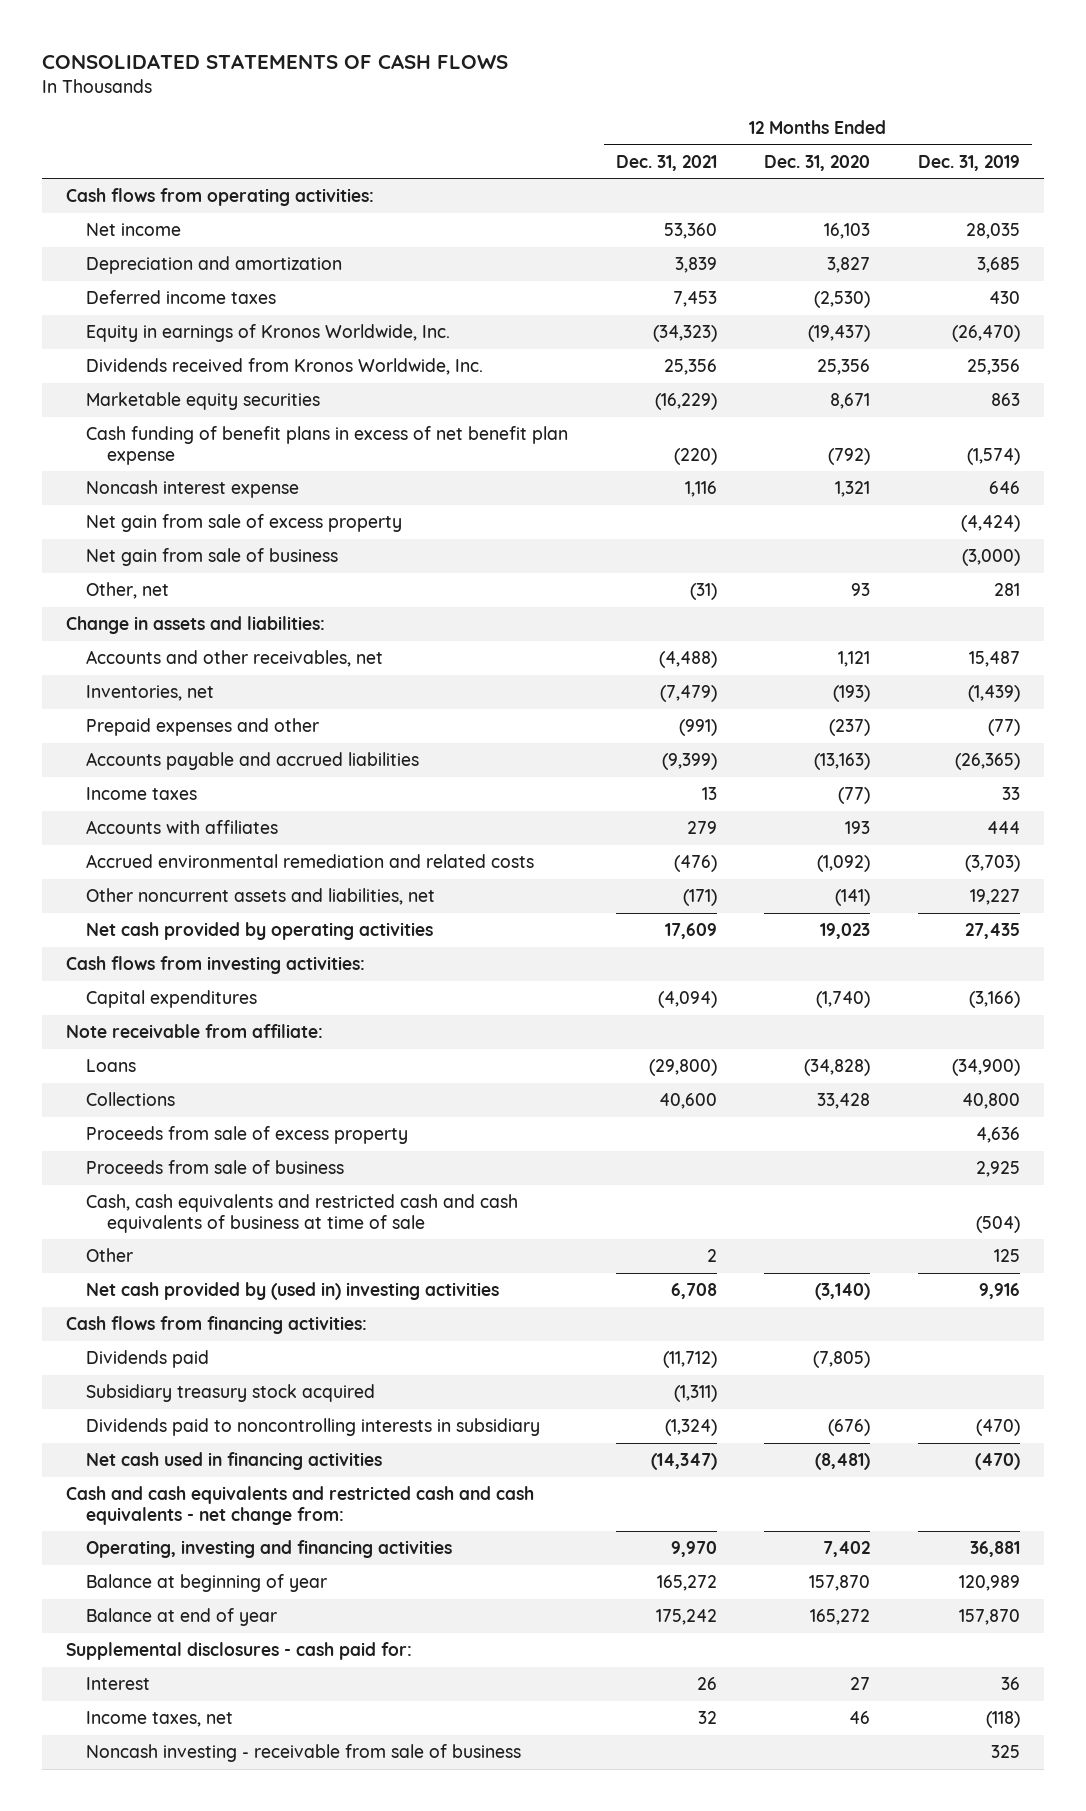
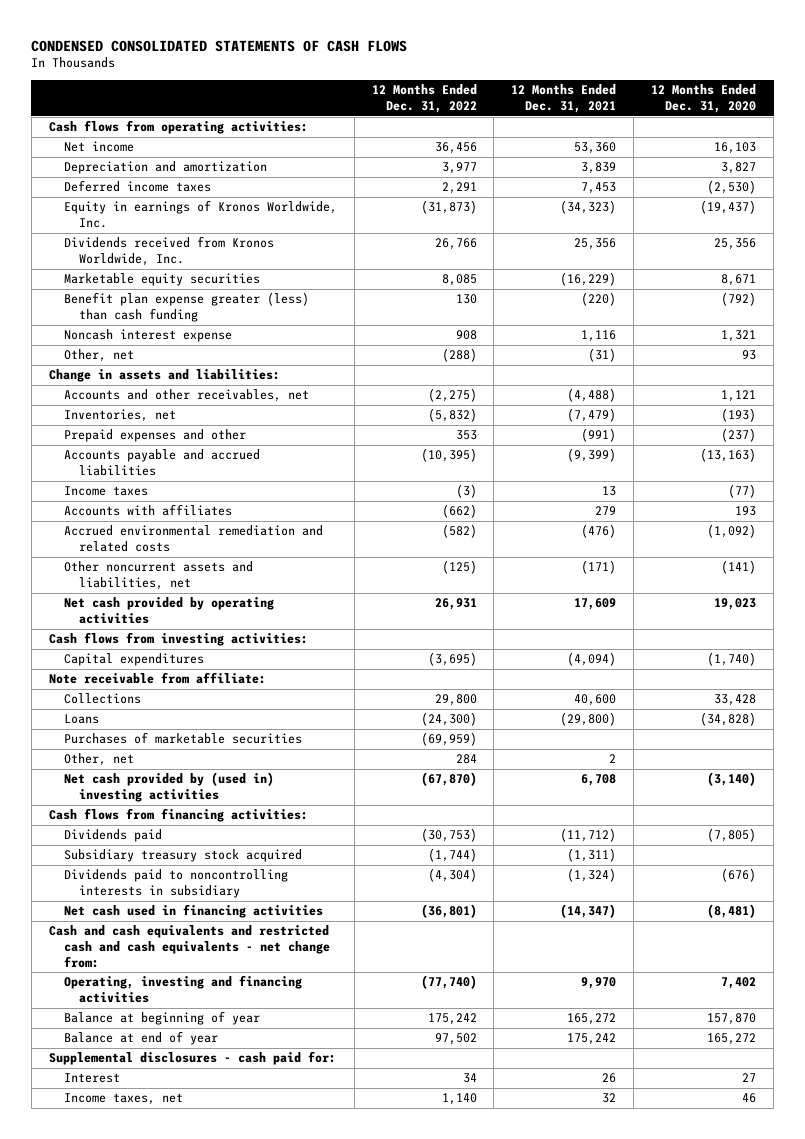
[41,54,508,70] CONSOLIDATED STATEMENTS OF CASH FLOWS -> [31,39,408,52] CONDENSED CONSOLIDATED STATEMENTS OF CASH FLOWS
[917,154,1020,171] Dec. 31, 2019 -> none
none -> [371,84,477,113] 12 Months Ended Dec. 31, 2022
[86,426,569,465] Cash funding of benefit plans in excess of net benefit plan expense -> [63,292,309,323] Benefit plan expense greater (less) than cash funding
[86,514,403,533] Net gain from sale of excess property -> none
[86,548,339,567] Net gain from sale of business -> none
[86,1126,409,1145] Proceeds from sale of excess property -> none
[86,1160,345,1175] Proceeds from sale of business -> none
[86,1194,519,1233] Cash, cash equivalents and restricted cash and cash equivalents of business at time of sale -> none
[86,1059,137,1073] Loans -> [63,714,99,725] Loans
none -> [63,732,302,745] Purchases of marketable securities
[86,1248,134,1263] Other -> [63,753,134,767] Other, net
[86,1744,522,1763] Noncash investing - receivable from sale of business -> none

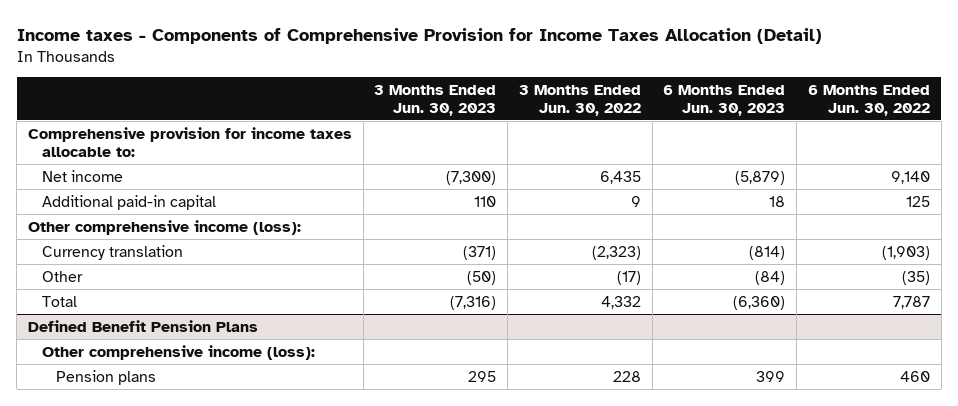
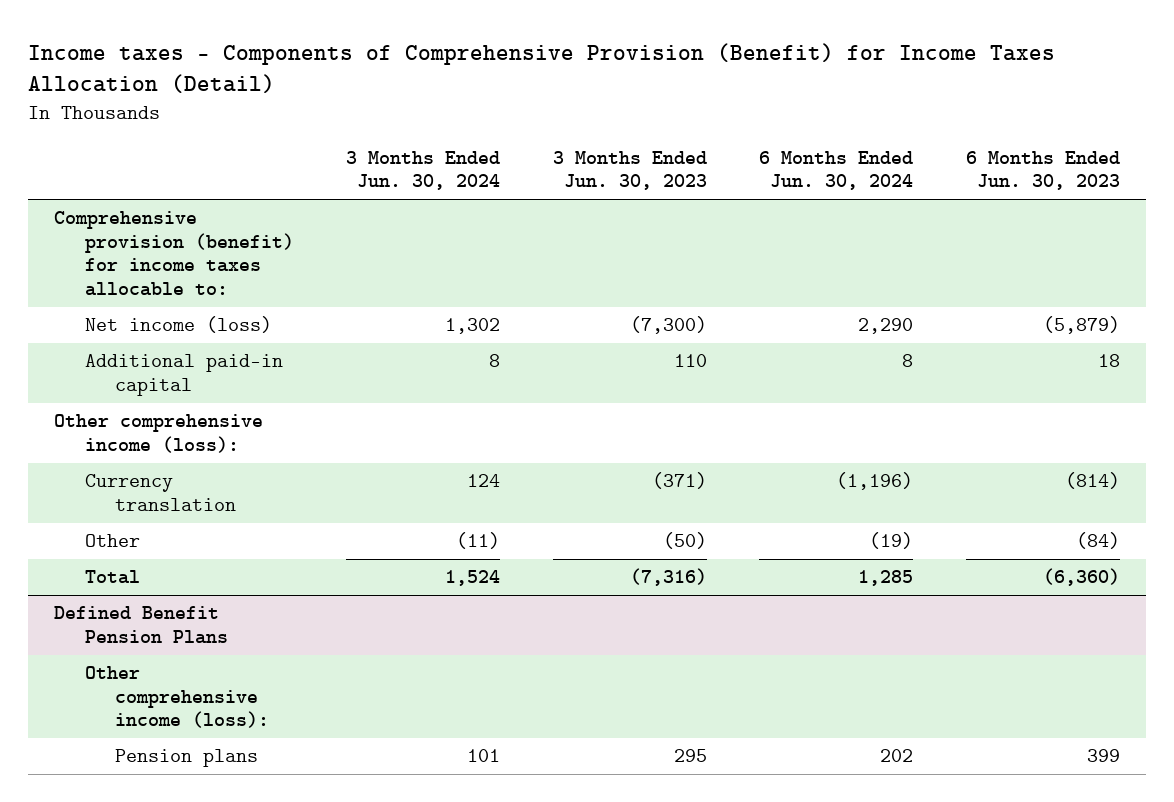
[16,27,822,44] Income taxes - Components of Comprehensive Provision for Income Taxes Allocation (Detail) -> [27,42,1055,94] Income taxes - Components of Comprehensive Provision (Benefit) for Income Taxes Allocation (Detail)
[518,84,641,116] 3 Months Ended Jun. 30, 2022 -> none
[807,84,930,116] 6 Months Ended Jun. 30, 2022 -> none
none -> [346,150,501,191] 3 Months Ended Jun. 30, 2024
none -> [759,150,914,191] 6 Months Ended Jun. 30, 2024
[28,126,353,157] Comprehensive provision for income taxes allocable to: -> [54,211,294,296] Comprehensive provision (benefit) for income taxes allocable to:
[42,169,124,182] Net income -> [84,316,272,334] Net income (loss)

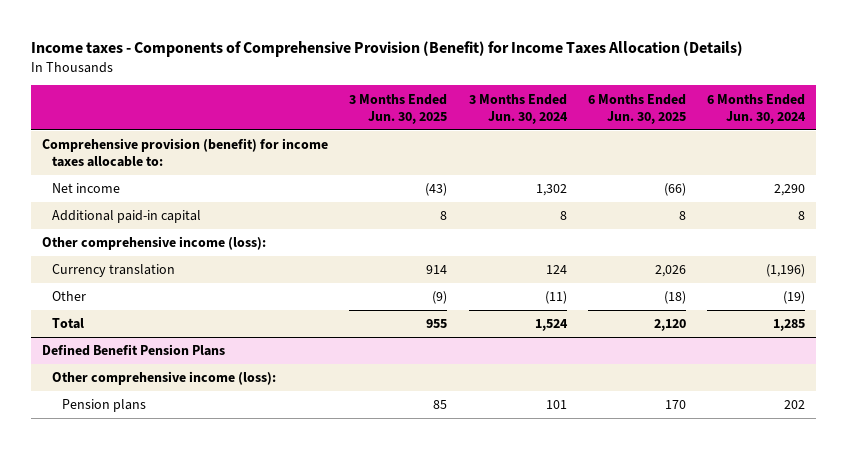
[27,42,1055,94] Income taxes - Components of Comprehensive Provision (Benefit) for Income Taxes Allocation (Detail) -> [31,40,744,57] Income taxes - Components of Comprehensive Provision (Benefit) for Income Taxes Allocation (Details)
[552,150,707,191] 3 Months Ended Jun. 30, 2023 -> none
[966,150,1121,191] 6 Months Ended Jun. 30, 2023 -> none
none -> [349,93,448,124] 3 Months Ended Jun. 30, 2025
none -> [588,93,687,124] 6 Months Ended Jun. 30, 2025
[84,316,272,334] Net income (loss) -> [52,183,121,194] Net income

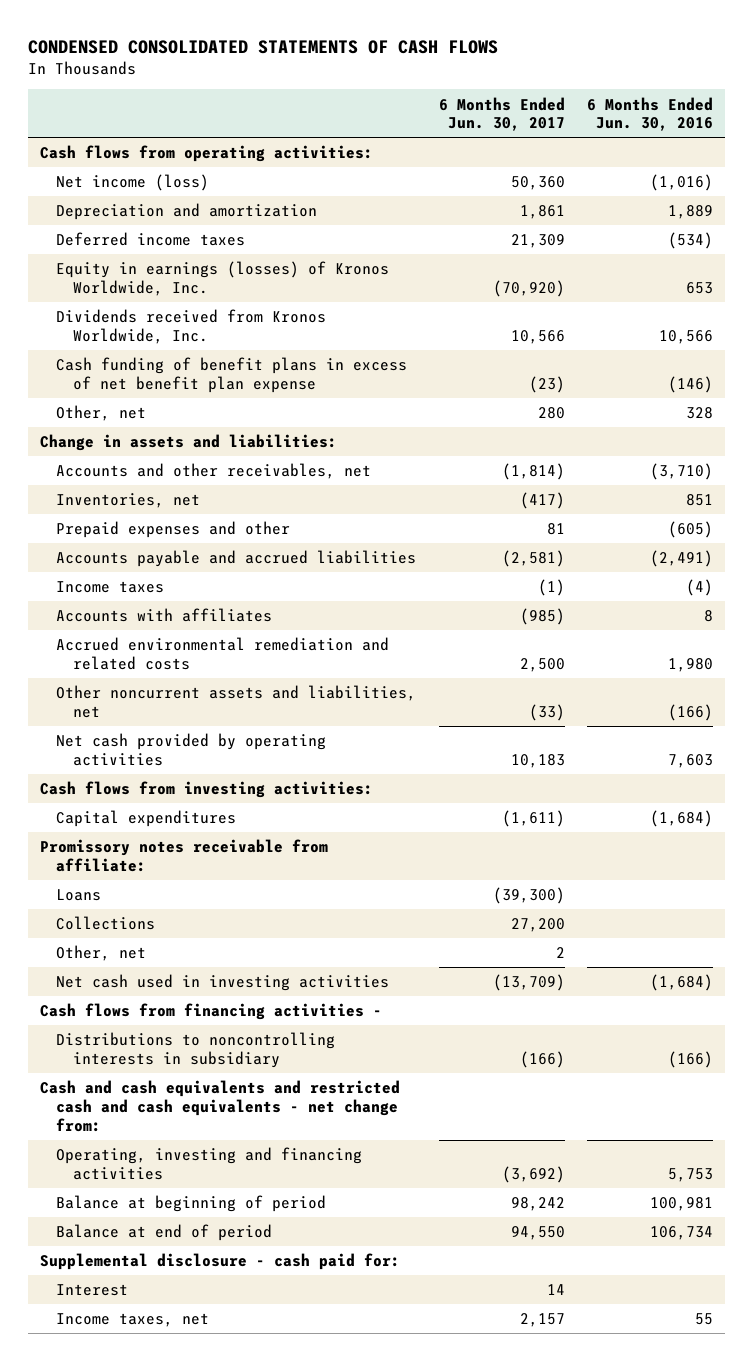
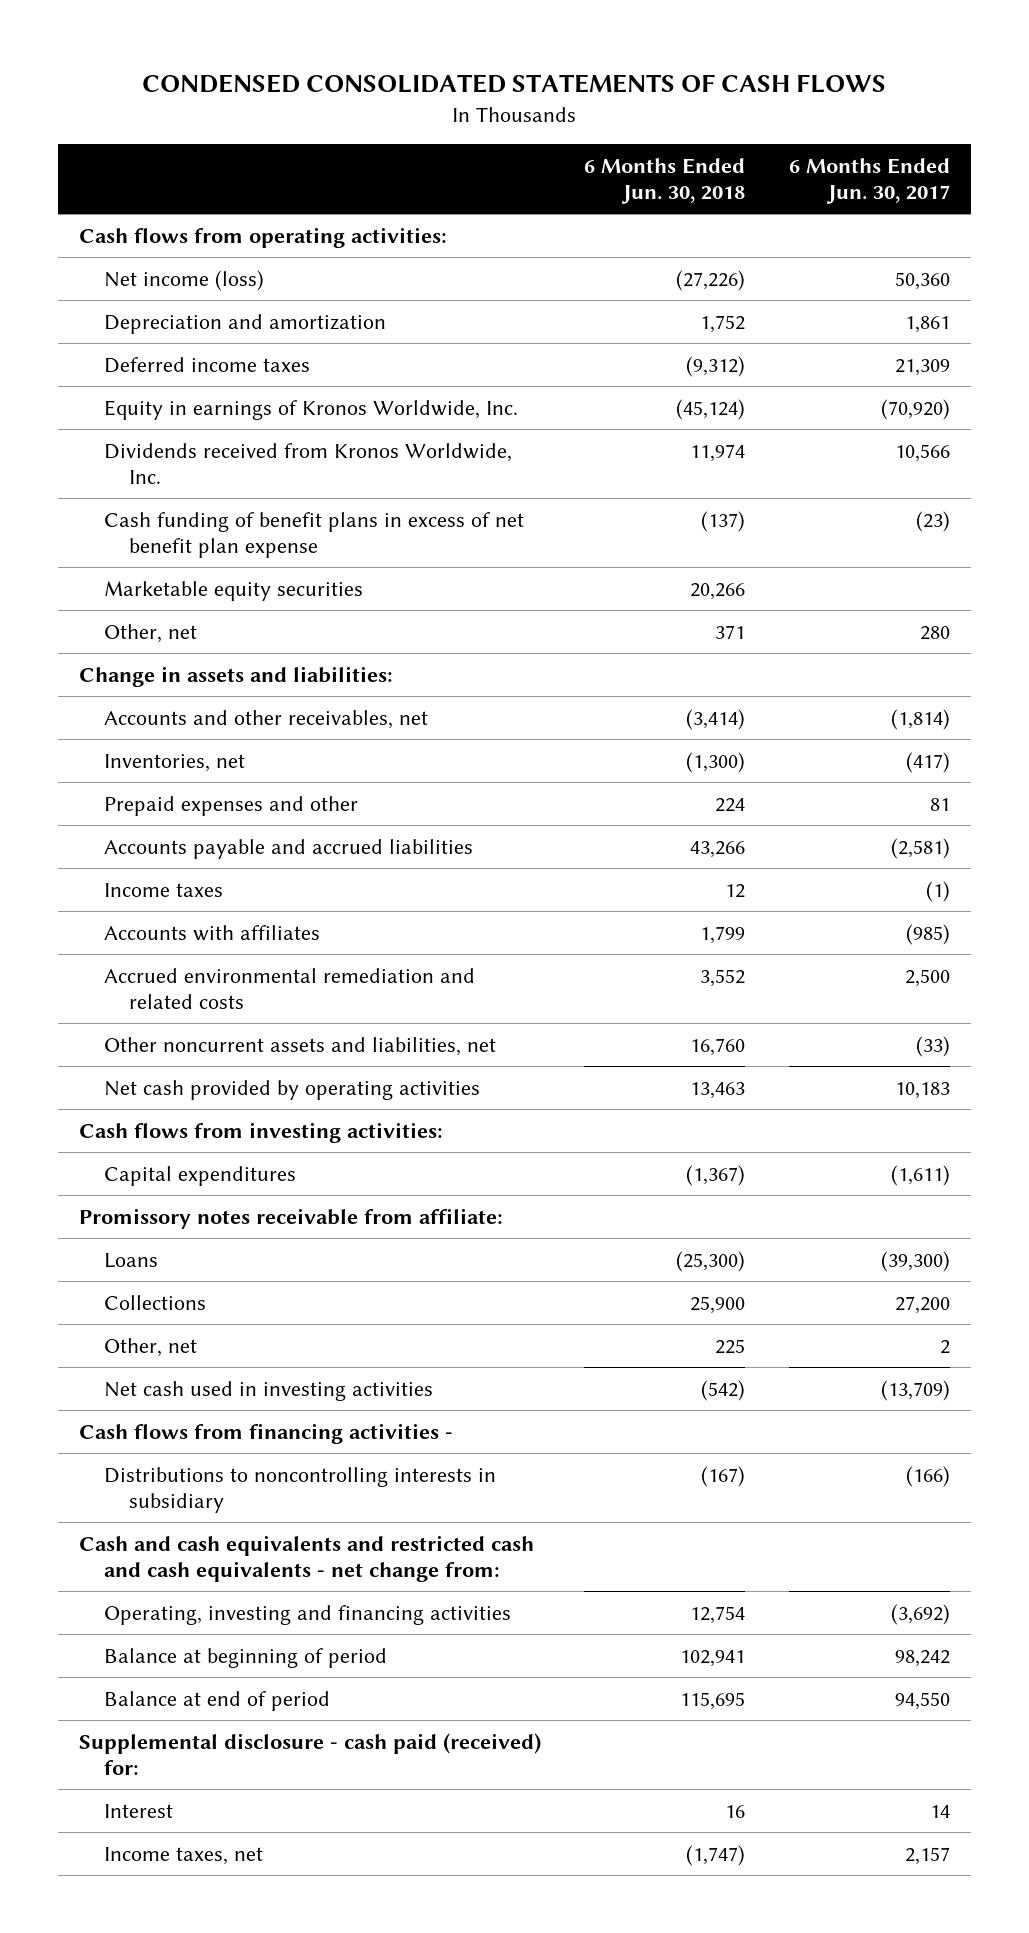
[587,96,714,132] 6 Months Ended Jun. 30, 2016 -> none
none -> [584,157,746,204] 6 Months Ended Jun. 30, 2018
[56,261,390,296] Equity in earnings (losses) of Kronos Worldwide, Inc. -> [104,399,519,420] Equity in earnings of Kronos Worldwide, Inc.
none -> [104,580,364,601] Marketable equity securities
[39,1253,400,1271] Supplemental disclosure - cash paid for: -> [79,1732,542,1775] Supplemental disclosure - cash paid (received) for:

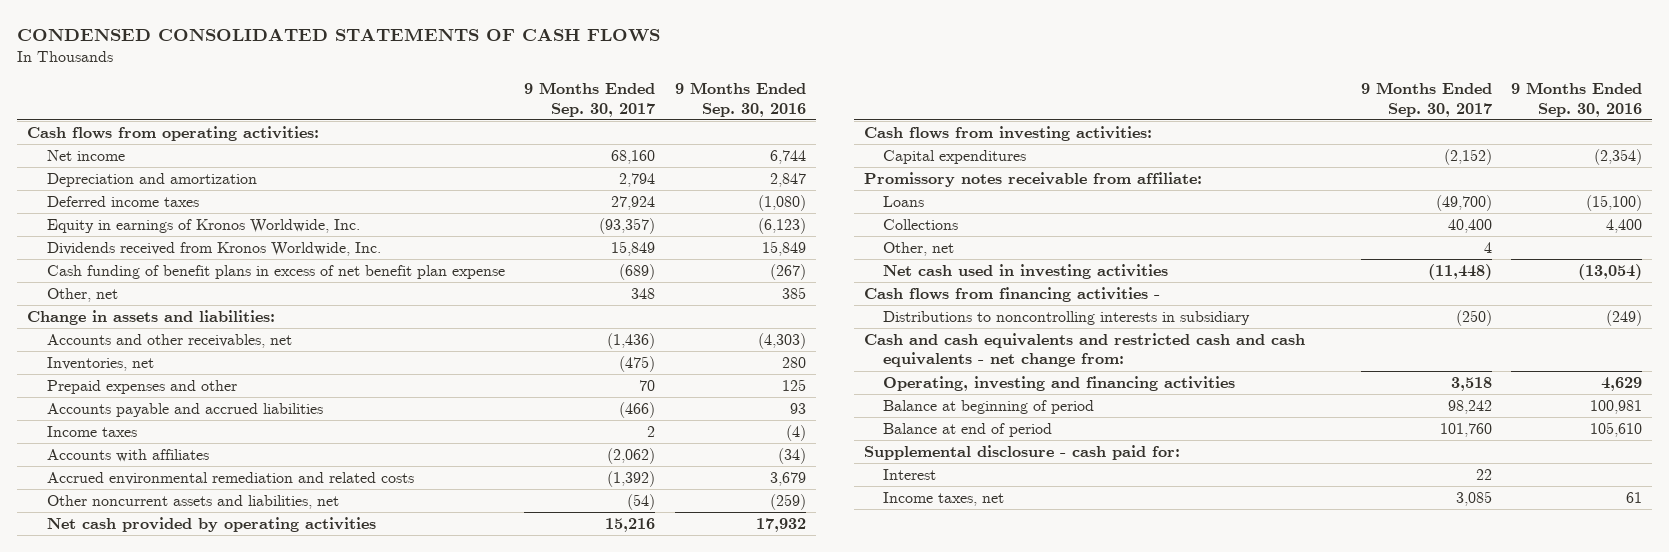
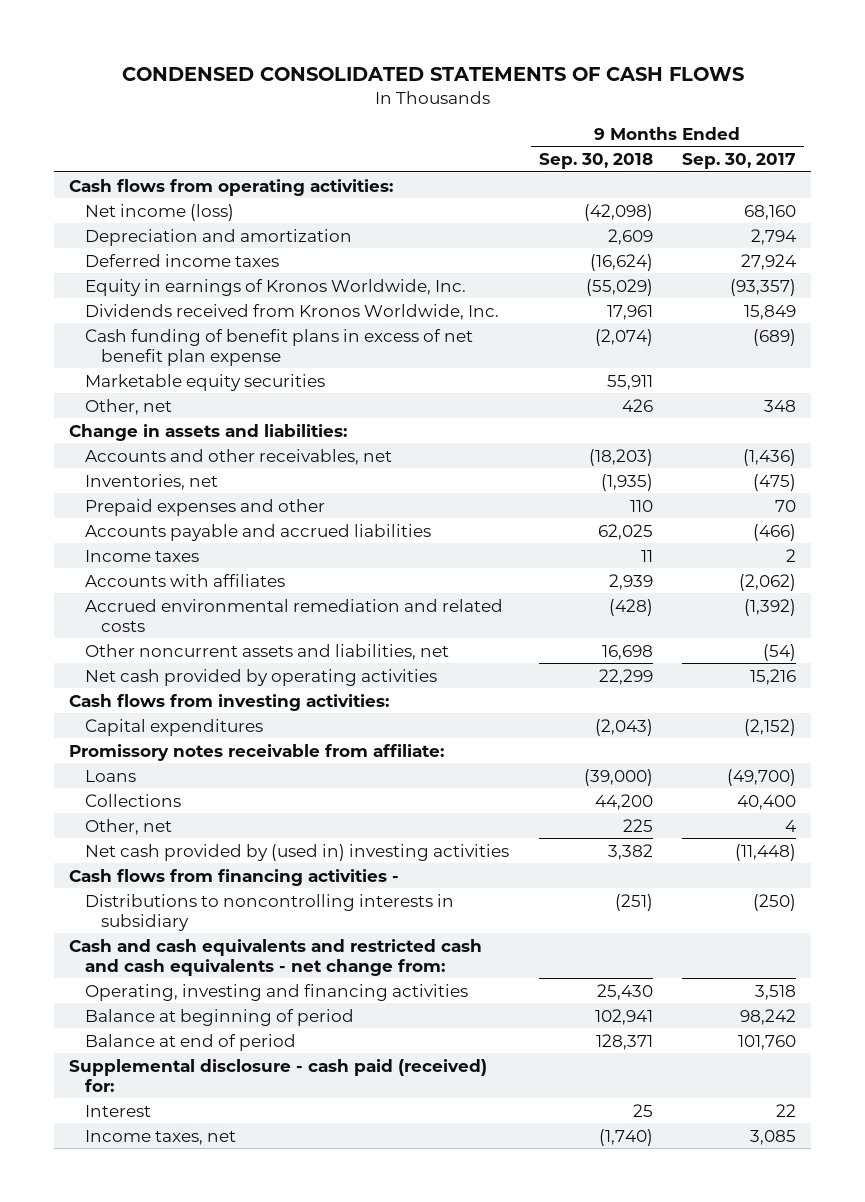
[674,82,806,117] 9 Months Ended Sep. 30, 2016 -> none
none -> [538,153,653,170] Sep. 30, 2018
[46,149,125,161] Net income -> [85,203,235,221] Net income (loss)
none -> [85,373,326,391] Marketable equity securities
[883,263,1169,279] Net cash used in investing activities -> [85,843,510,861] Net cash provided by (used in) investing activities
[863,444,1180,460] Supplemental disclosure - cash paid for: -> [69,1058,488,1092] Supplemental disclosure - cash paid (received) for:

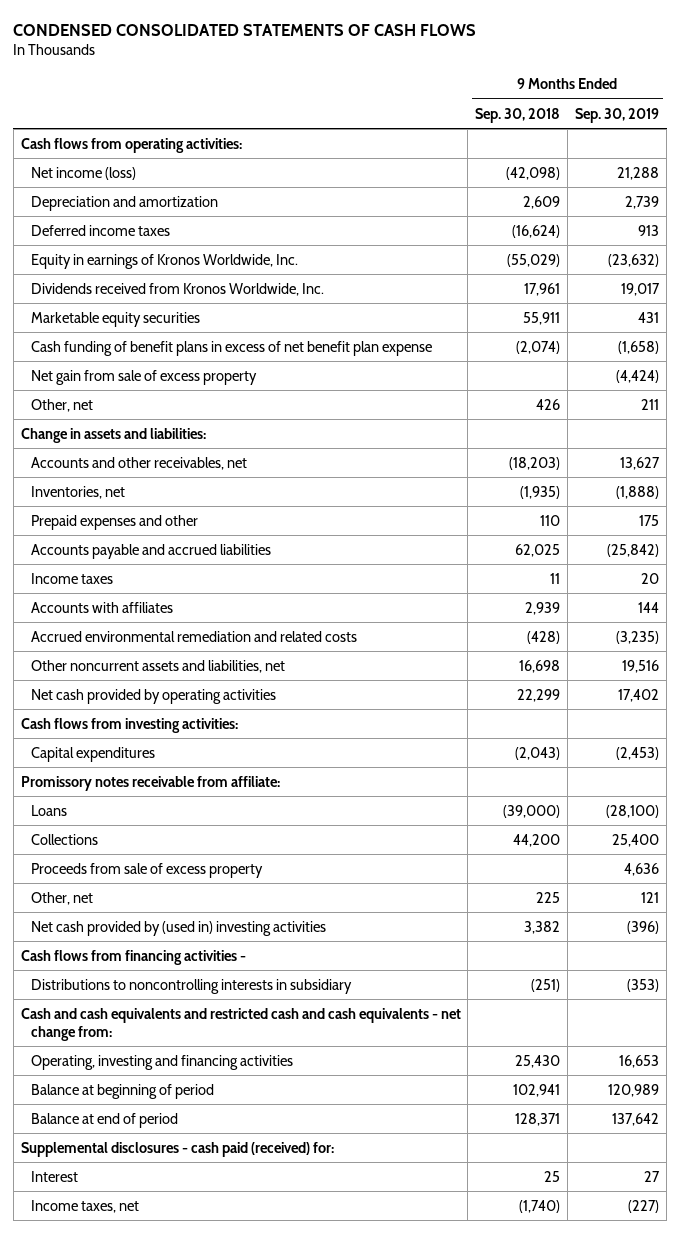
[682,153,797,170] Sep. 30, 2017 -> none
none -> [575,107,660,123] Sep. 30, 2019
[85,328,474,366] Cash funding of benefit plans in excess of net benefit plan expense -> [30,340,432,356] Cash funding of benefit plans in excess of net benefit plan expense
none -> [30,369,257,385] Net gain from sale of excess property
none -> [30,862,263,878] Proceeds from sale of excess property
[69,1058,488,1092] Supplemental disclosure - cash paid (received) for: -> [20,1141,334,1157] Supplemental disclosures - cash paid (received) for:

